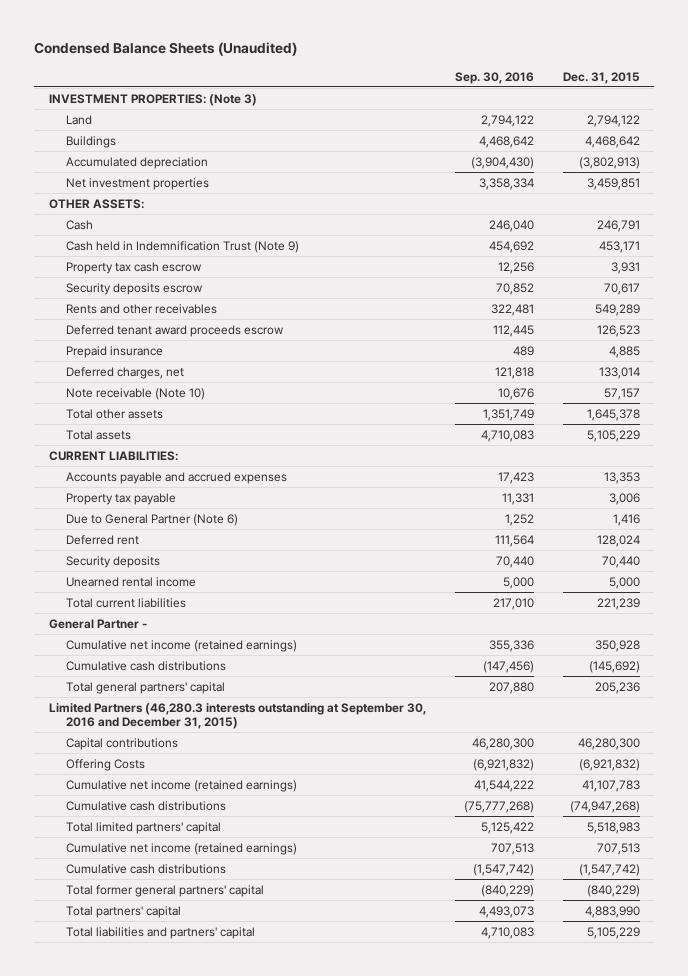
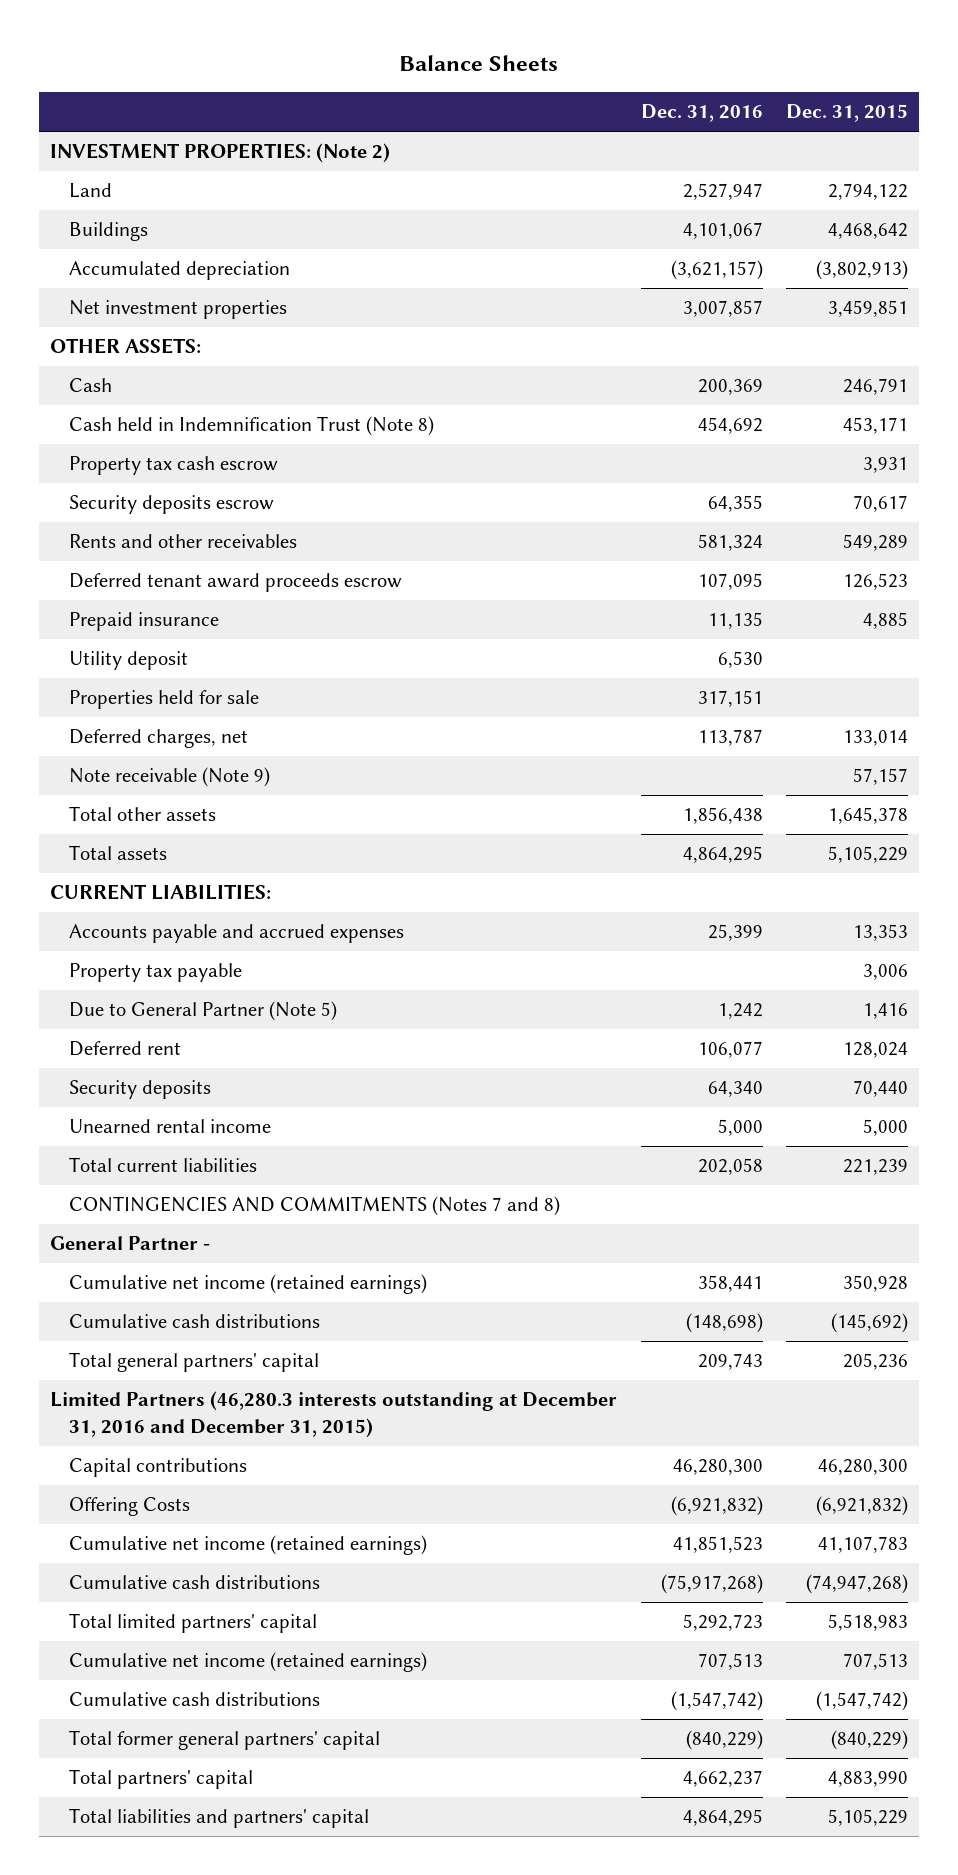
[34,42,298,57] Condensed Balance Sheets (Unaudited) -> [399,54,559,71] Balance Sheets
[454,71,534,84] Sep. 30, 2016 -> none
none -> [640,104,763,123] Dec. 31, 2016
[48,93,257,106] INVESTMENT PROPERTIES: (Note 3) -> [50,143,391,164] INVESTMENT PROPERTIES: (Note 2)
[66,240,300,253] Cash held in Indemnification Trust (Note 9) -> [68,416,434,437] Cash held in Indemnification Trust (Note 8)
none -> [68,651,188,671] Utility deposit
none -> [68,690,259,710] Properties held for sale
[66,387,206,400] Note receivable (Note 10) -> [68,767,270,788] Note receivable (Note 9)
[66,513,239,526] Due to General Partner (Note 6) -> [68,1001,337,1022] Due to General Partner (Note 5)
none -> [68,1196,560,1217] CONTINGENCIES AND COMMITMENTS (Notes 7 and 8)
[48,702,426,729] Limited Partners (46,280.3 interests outstanding at September 30, 2016 and December 31, 2015) -> [50,1391,618,1438] Limited Partners (46,280.3 interests outstanding at December 31, 2016 and December 31, 2015)

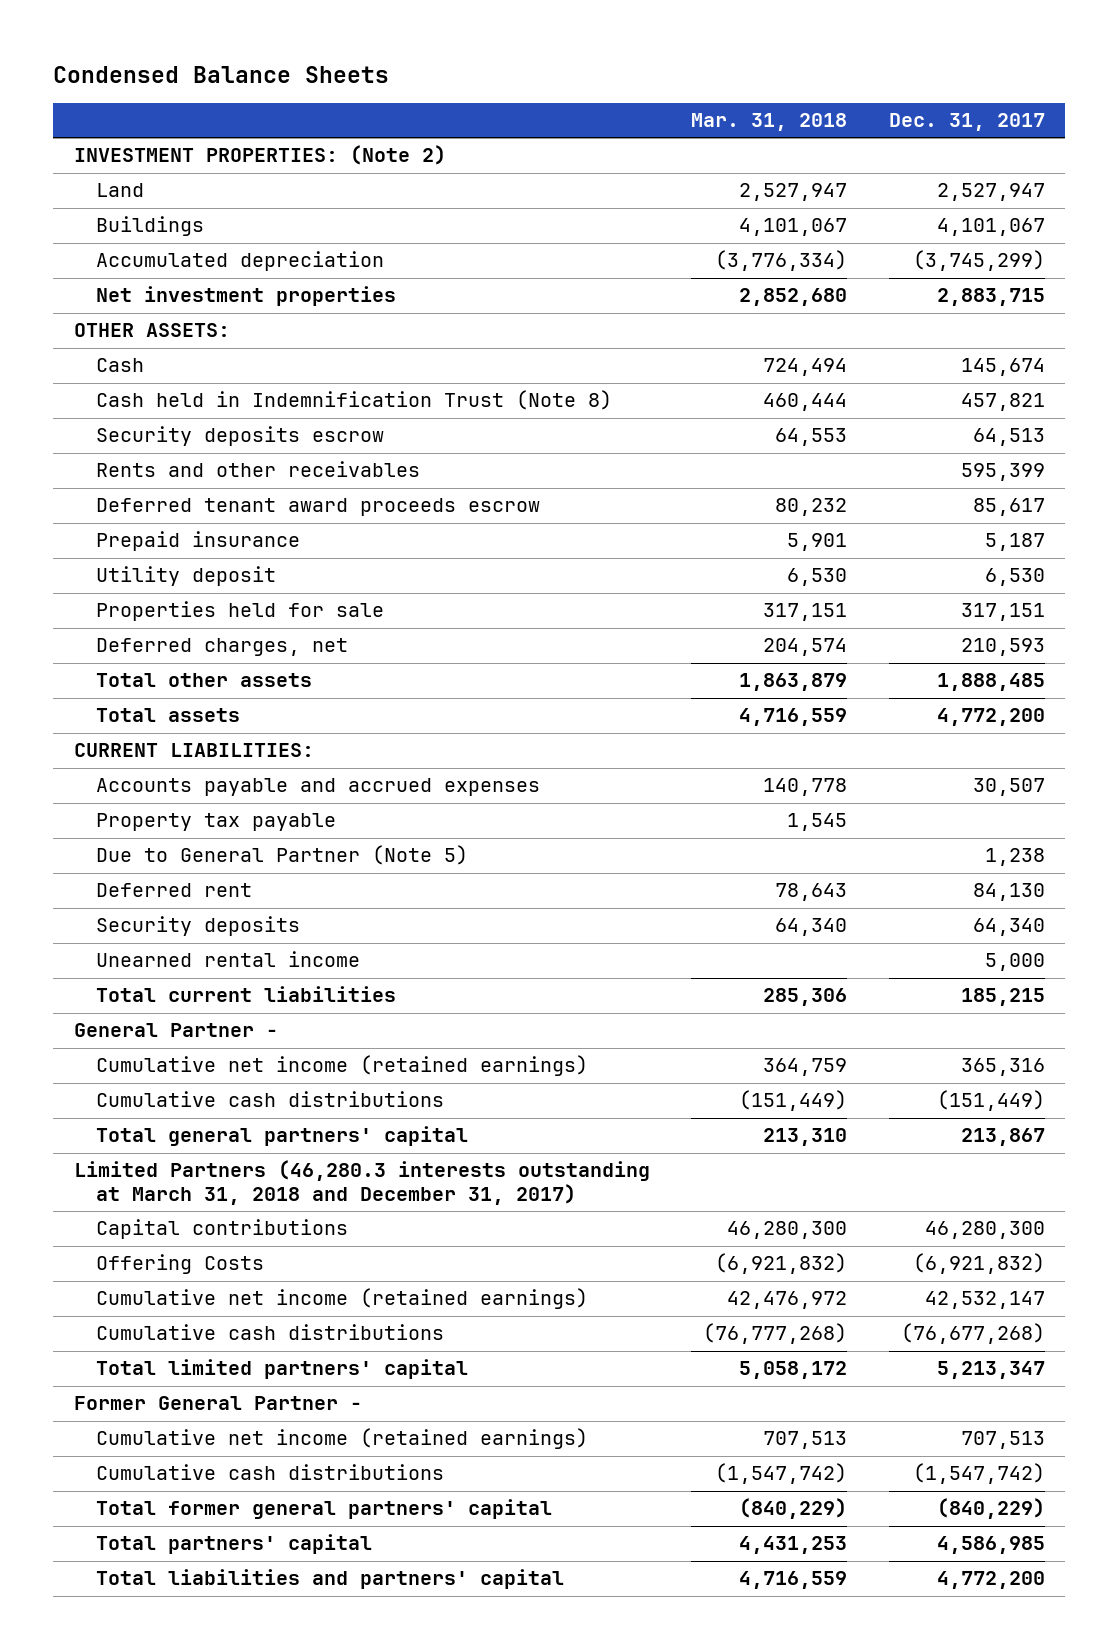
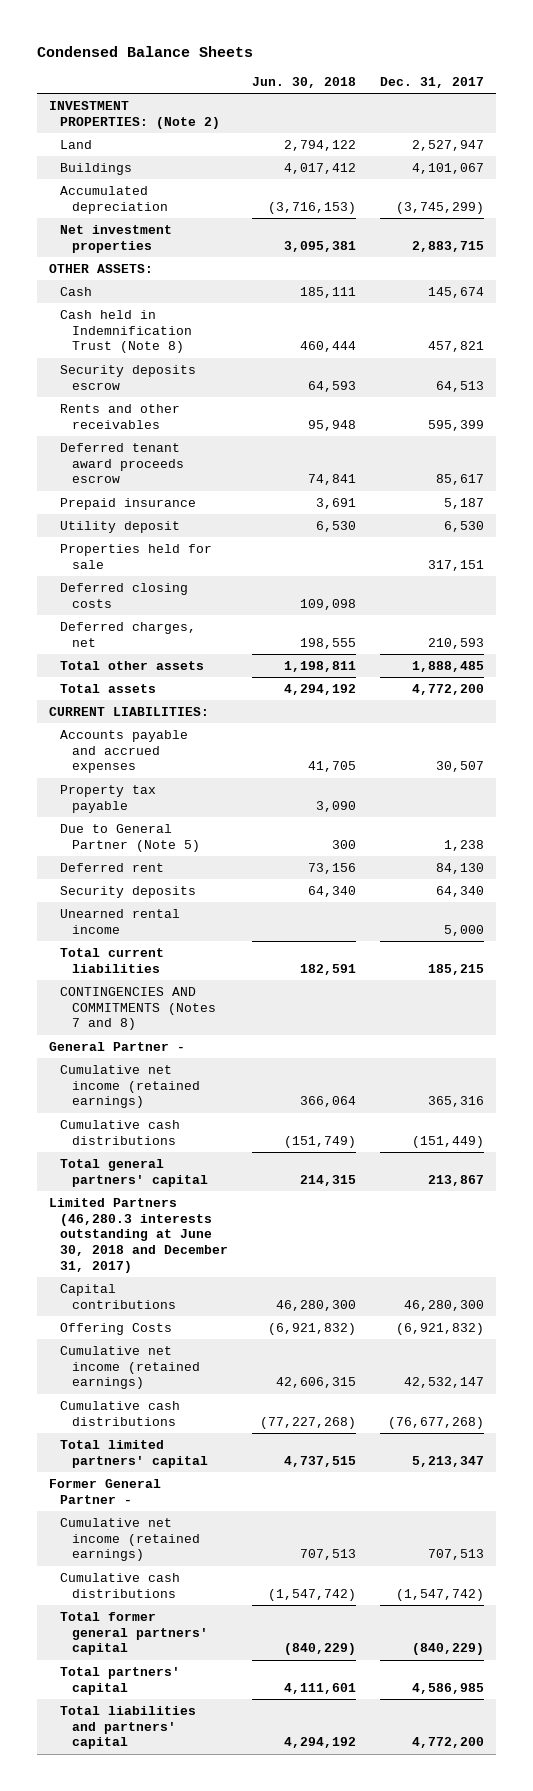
[691,113,848,132] Mar. 31, 2018 -> none
none -> [252,76,357,88] Jun. 30, 2018
none -> [60,582,189,608] Deferred closing costs
none -> [60,986,216,1031] CONTINGENCIES AND COMMITMENTS (Notes 7 and 8)
[73,1160,650,1205] Limited Partners (46,280.3 interests outstanding at March 31, 2018 and December 31, 2017) -> [49,1197,229,1273] Limited Partners (46,280.3 interests outstanding at June 30, 2018 and December 31, 2017)

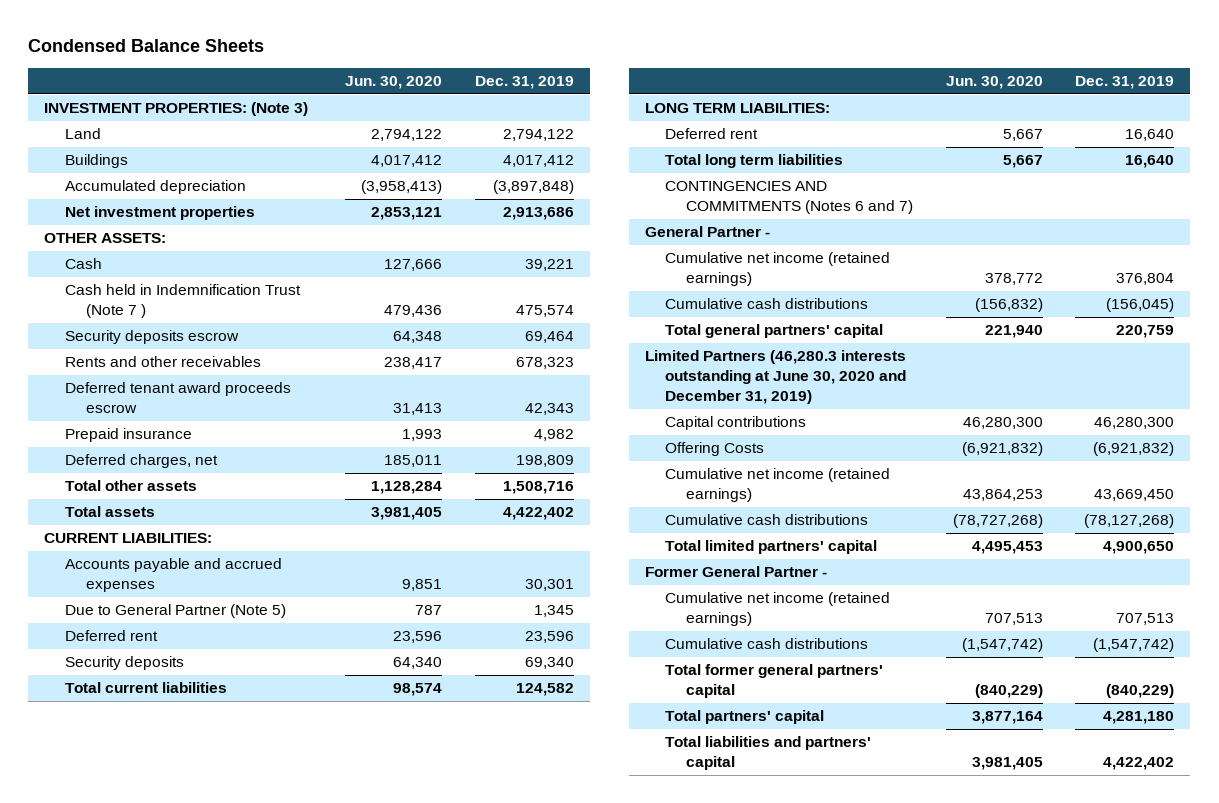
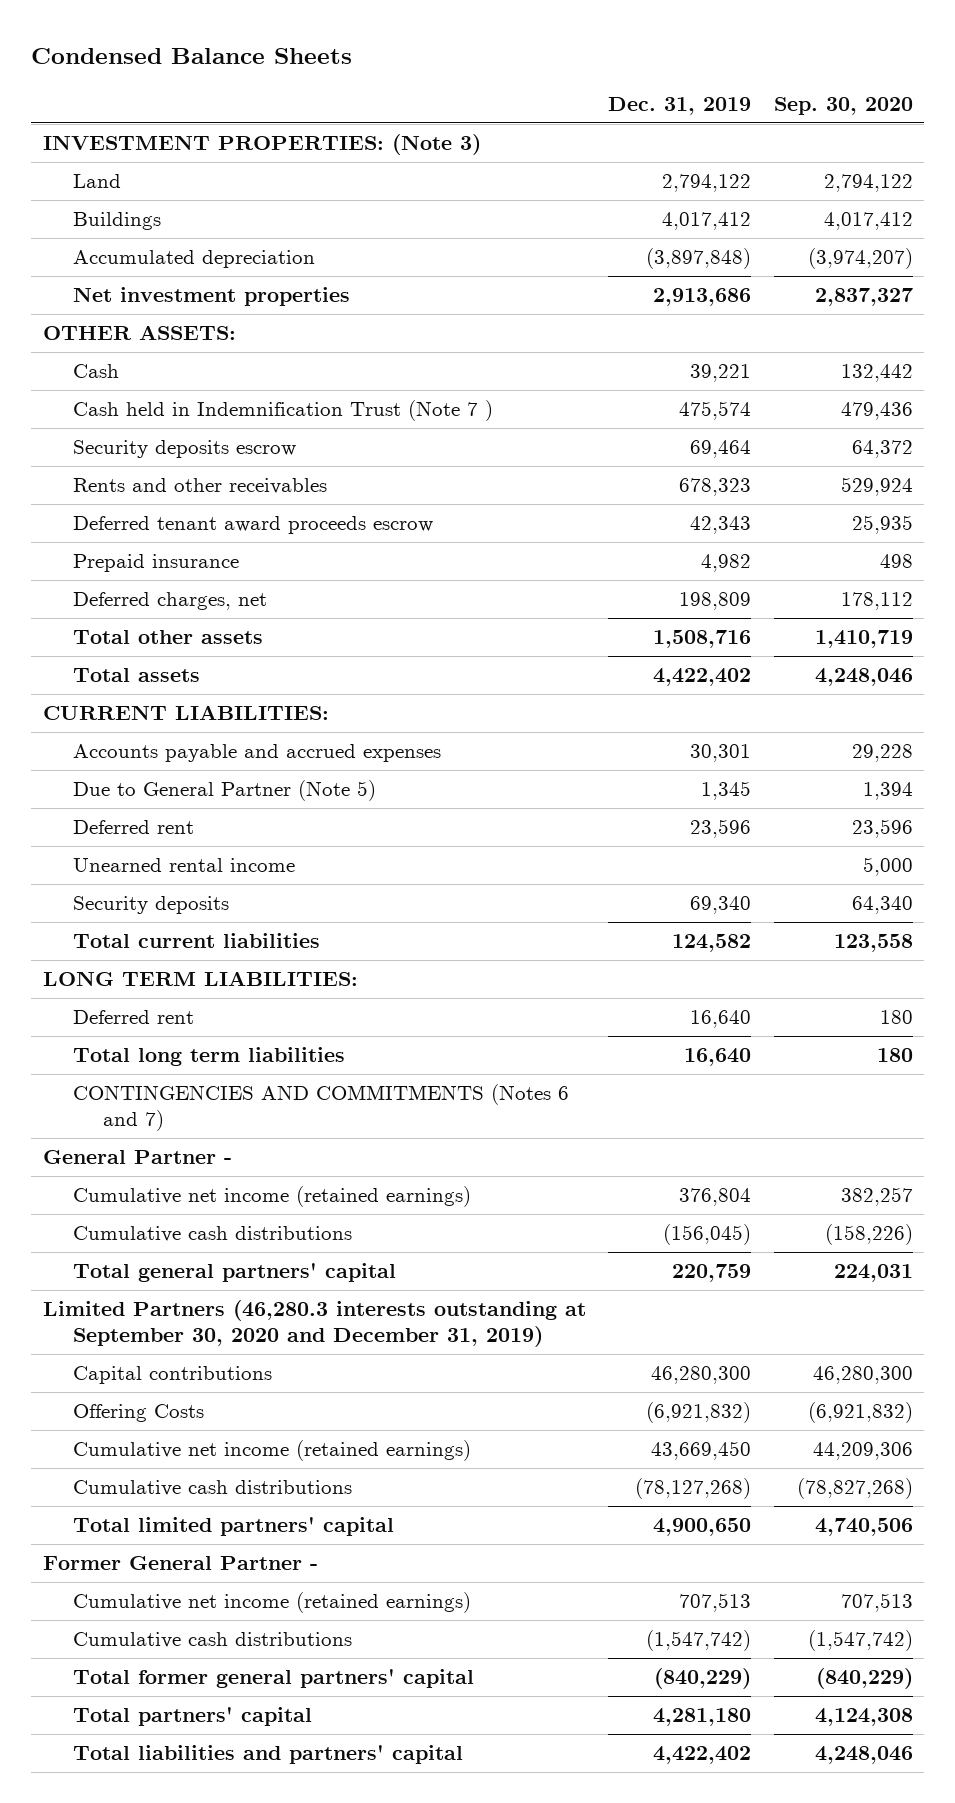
[345,76,443,90] Jun. 30, 2020 -> none
none -> [773,96,913,115] Sep. 30, 2020
none -> [72,858,295,873] Unearned rental income
[644,350,907,405] Limited Partners (46,280.3 interests outstanding at June 30, 2020 and December 31, 2019) -> [42,1300,586,1347] Limited Partners (46,280.3 interests outstanding at September 30, 2020 and December 31, 2019)

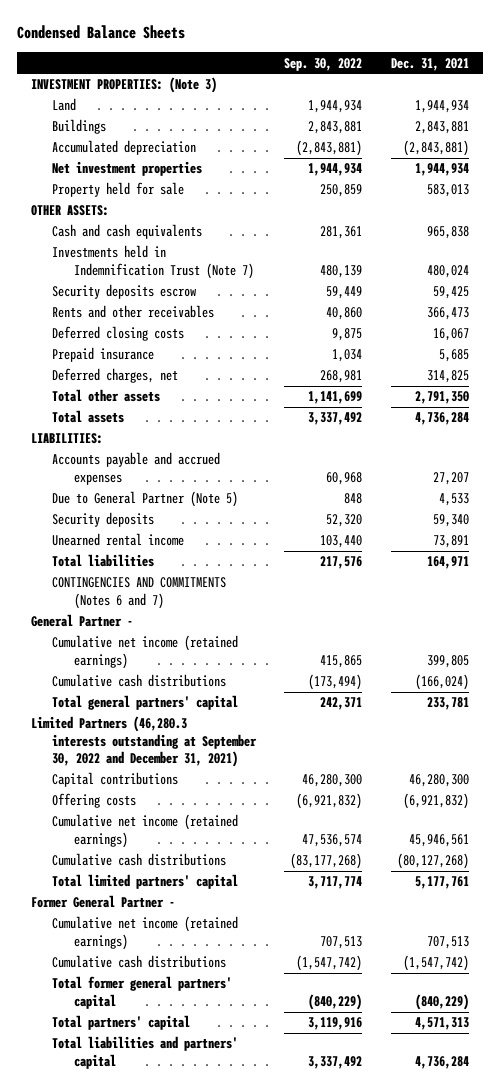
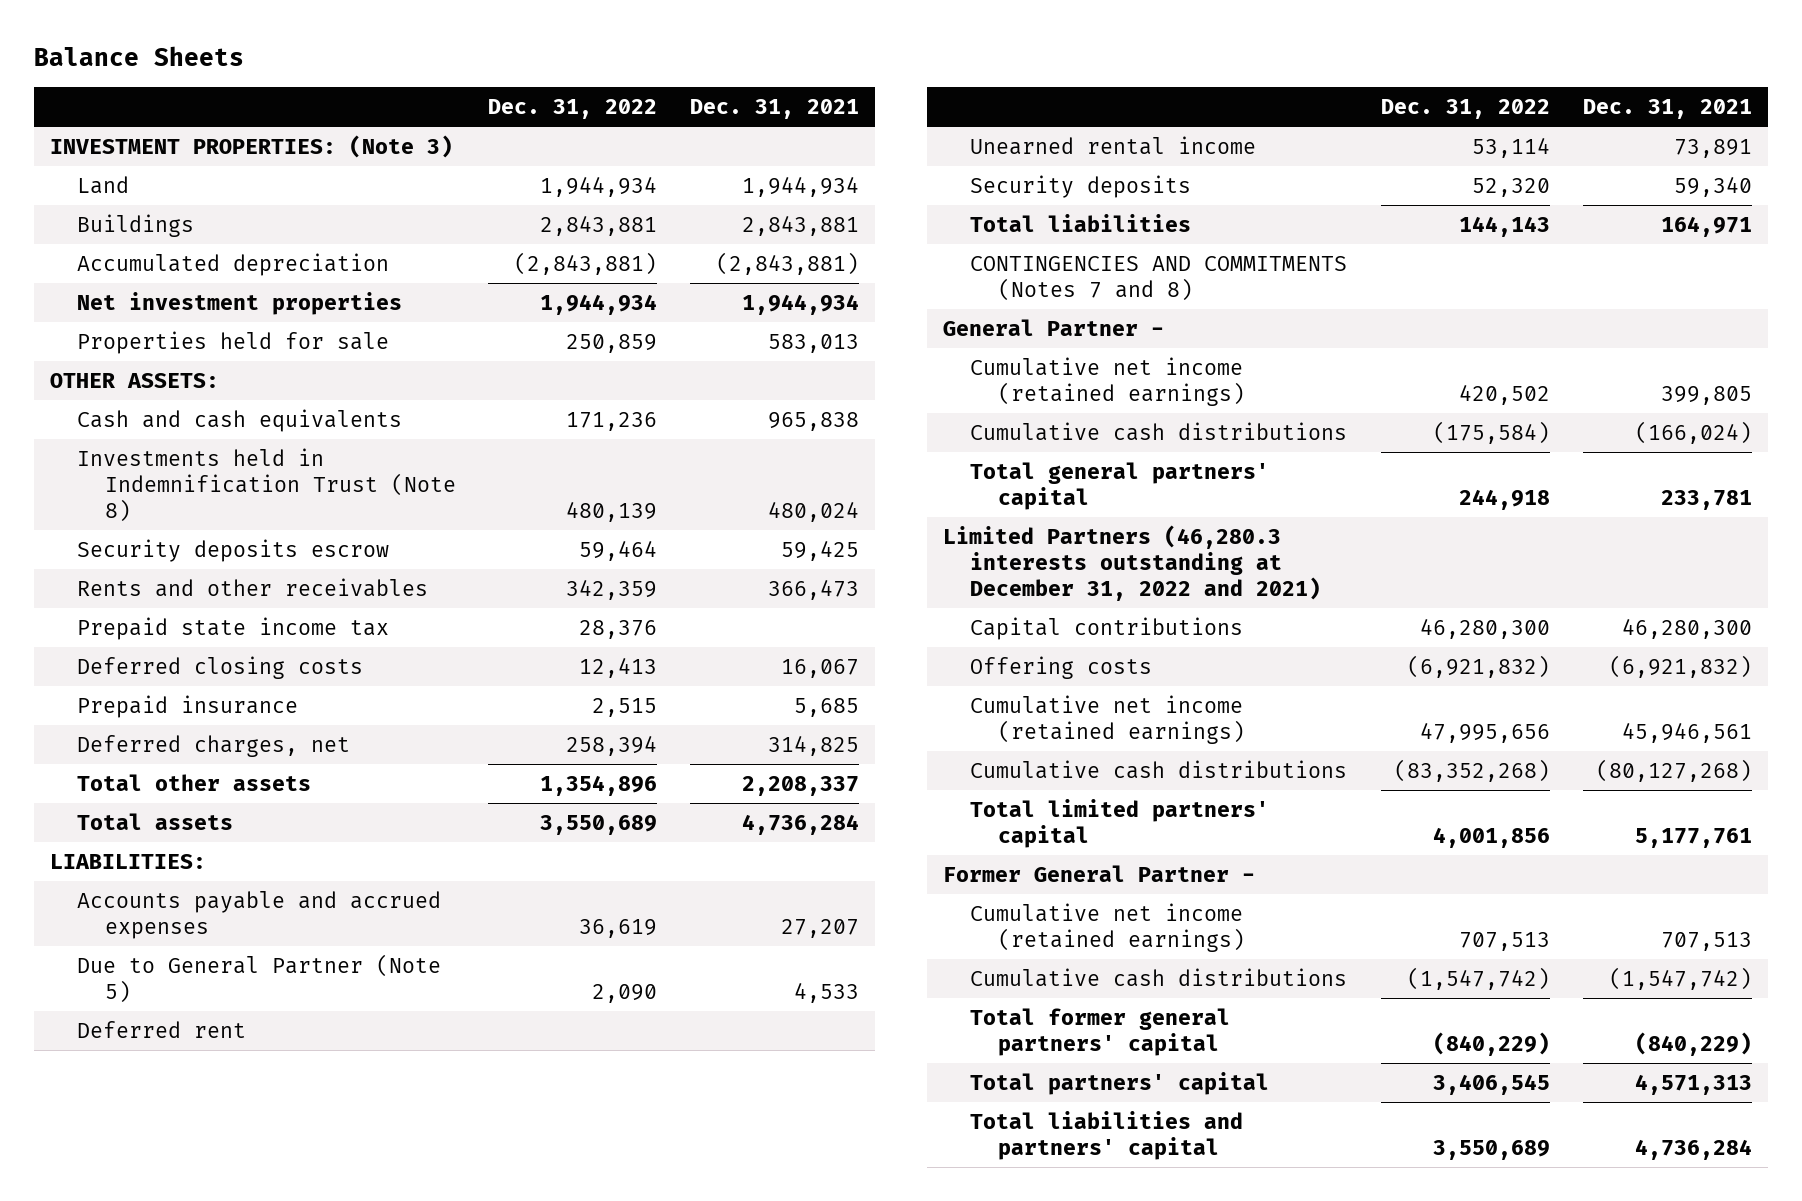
[16,25,185,40] Condensed Balance Sheets -> [33,46,244,67] Balance Sheets
[284,57,363,71] Sep. 30, 2022 -> none
none -> [488,99,658,120] Dec. 31, 2022
[52,182,185,198] Property held for sale -> [77,330,390,354] Properties held for sale
[52,245,254,279] Investments held in Indemnification Trust (Note 7) -> [77,447,456,522] Investments held in Indemnification Trust (Note 8)
none -> [77,616,390,640] Prepaid state income tax
[414,391,469,405] 2,791,350 -> [741,775,859,796] 2,208,337
none -> [77,1020,247,1038] Deferred rent
[52,512,155,528] Security deposits -> [970,174,1192,198] Security deposits
[52,577,227,609] CONTINGENCIES AND COMMITMENTS (Notes 6 and 7) -> [970,255,1348,301] CONTINGENCIES AND COMMITMENTS (Notes 7 and 8)
[30,716,258,768] Limited Partners (46,280.3 interests outstanding at September 30, 2022 and December 31, 2021) -> [943,524,1322,601] Limited Partners (46,280.3 interests outstanding at December 31, 2022 and 2021)

